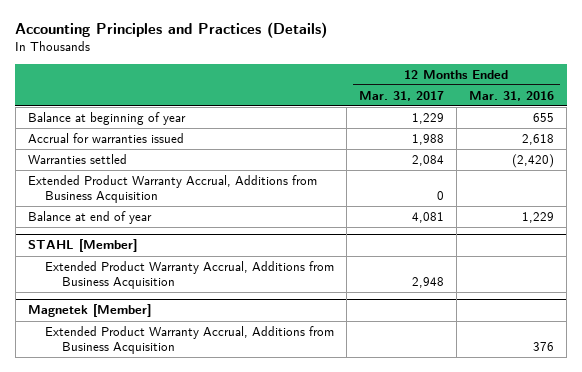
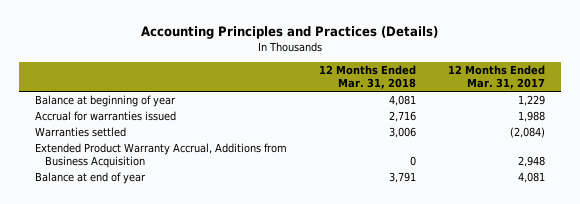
[468,90,554,101] Mar. 31, 2016 -> none
none -> [319,65,417,89] 12 Months Ended Mar. 31, 2018
[27,174,317,203] Extended Product Warranty Accrual, Additions from Business Acquisition -> none
[27,239,137,253] STAHL [Member] -> none
[411,154,444,166] 2,084 -> [510,127,546,139] (2,084)
[27,304,151,318] Magnetek [Member] -> none
[44,325,334,354] Extended Product Warranty Accrual, Additions from Business Acquisition -> none
[27,210,152,224] Balance at end of year -> [34,172,146,185] Balance at end of year

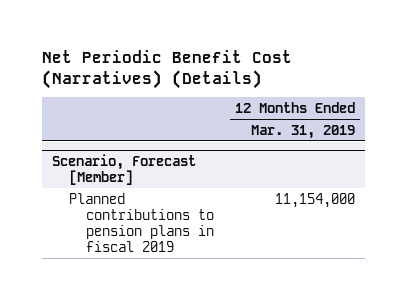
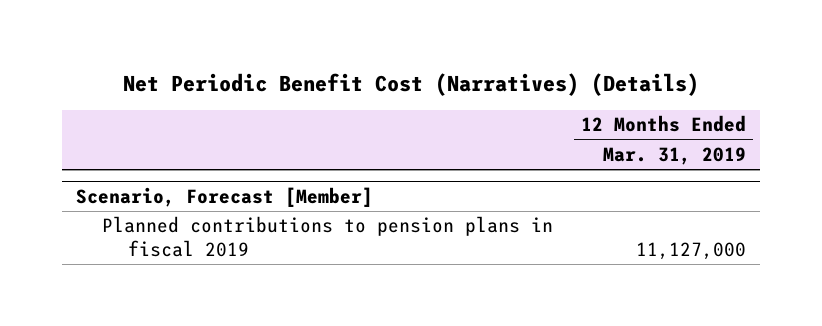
[274,192,355,208] 11,154,000 -> [636,241,747,260] 11,127,000

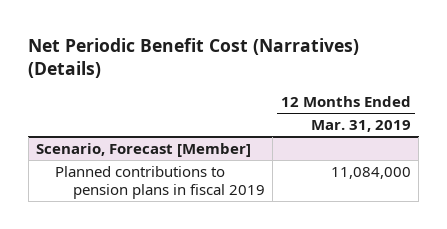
[636,241,747,260] 11,127,000 -> [330,166,411,179] 11,084,000

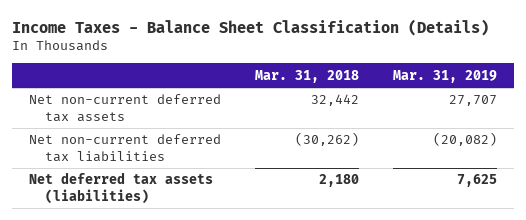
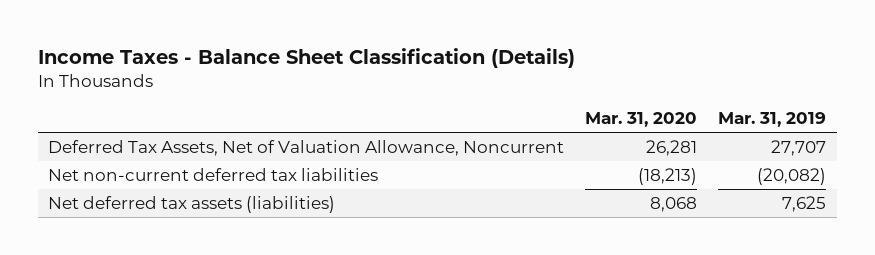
[255,69,360,83] Mar. 31, 2018 -> none
none -> [585,112,698,128] Mar. 31, 2020
[29,94,222,123] Net non-current deferred tax assets -> [48,139,565,156] Deferred Tax Assets, Net of Valuation Allowance, Noncurrent

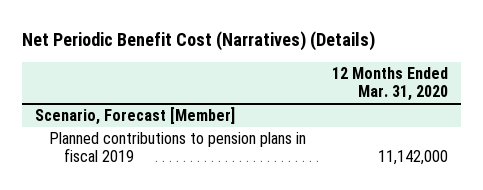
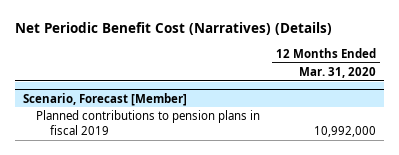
[378,150,449,166] 11,142,000 -> [314,125,377,137] 10,992,000

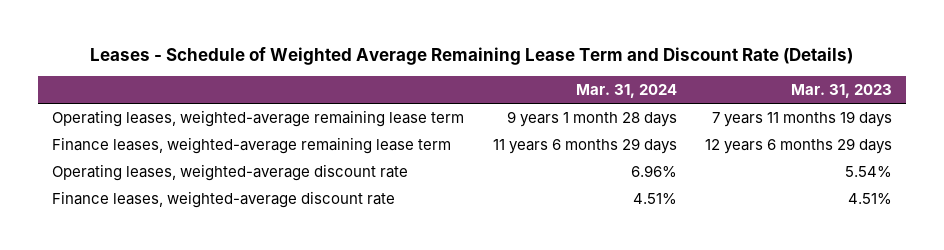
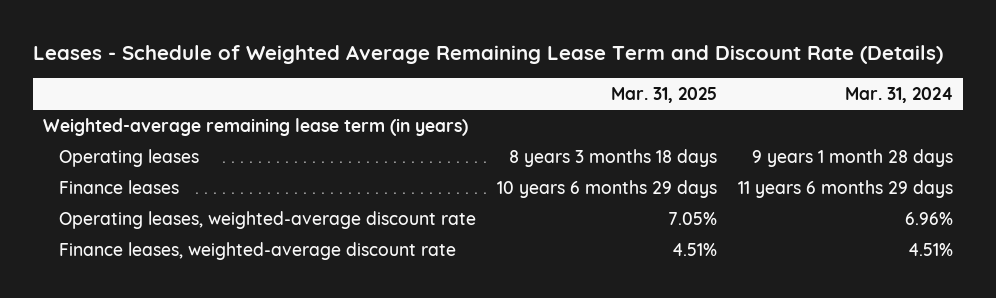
[790,84,892,99] Mar. 31, 2023 -> none
none -> [610,86,717,103] Mar. 31, 2025
none -> [42,117,468,136] Weighted-average remaining lease term (in years)
[52,109,465,127] Operating leases, weighted-average remaining lease term -> [59,148,200,167] Operating leases
[52,136,452,154] Finance leases, weighted-average remaining lease term -> [59,179,180,194] Finance leases

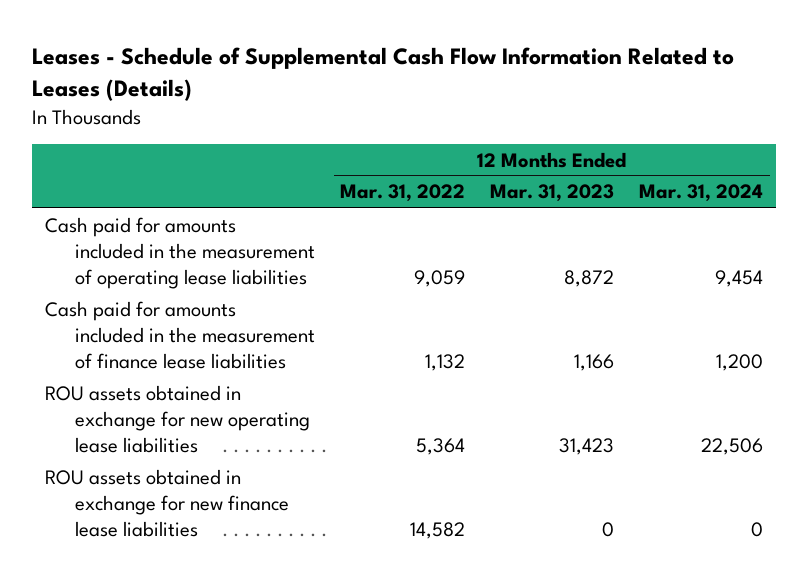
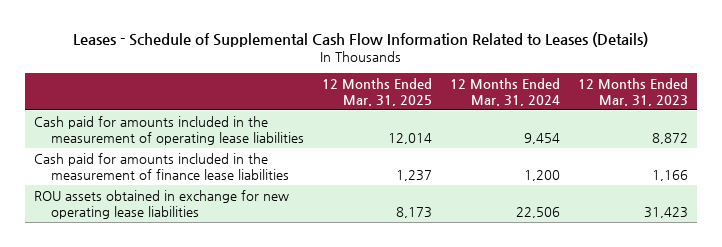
[339,184,465,203] Mar. 31, 2022 -> none
none -> [321,77,432,106] 12 Months Ended Mar. 31, 2025
[44,468,289,537] ROU assets obtained in exchange for new finance lease liabilities -> none

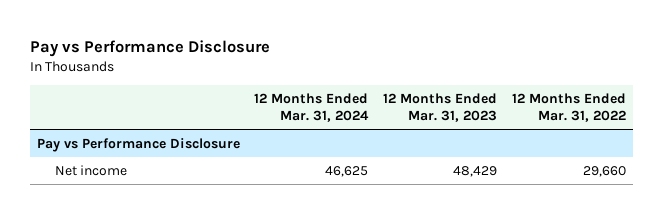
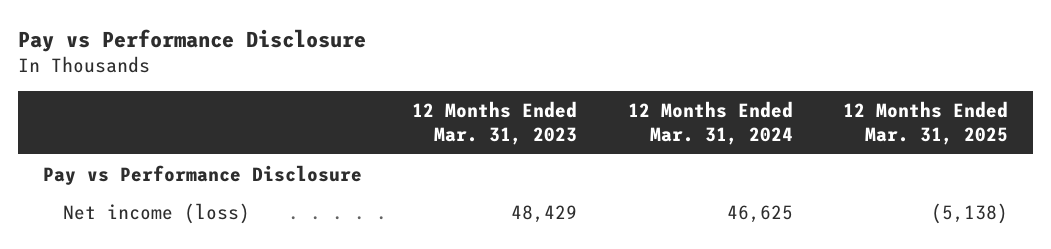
[511,93,626,123] 12 Months Ended Mar. 31, 2022 -> none
none -> [842,100,1008,146] 12 Months Ended Mar. 31, 2025
[55,165,128,177] Net income -> [63,202,251,224] Net income (loss)

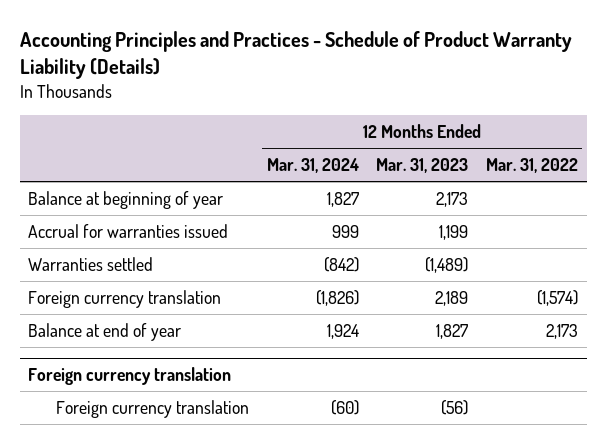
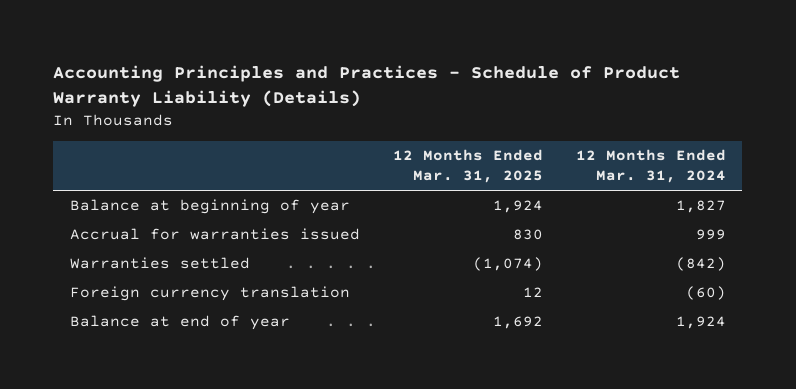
[376,158,469,174] Mar. 31, 2023 -> none
[485,158,578,174] Mar. 31, 2022 -> none
none -> [392,149,543,184] 12 Months Ended Mar. 31, 2025
[28,289,222,308] Foreign currency translation -> none
[28,367,232,386] Foreign currency translation -> none
[28,322,182,341] Balance at end of year -> [69,315,290,331] Balance at end of year

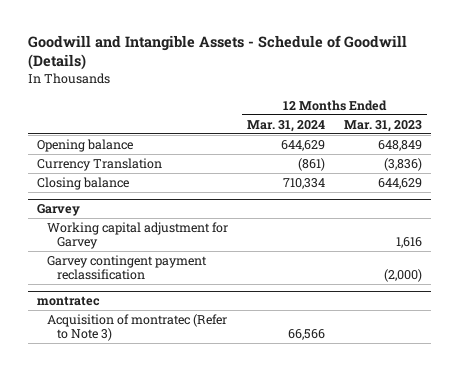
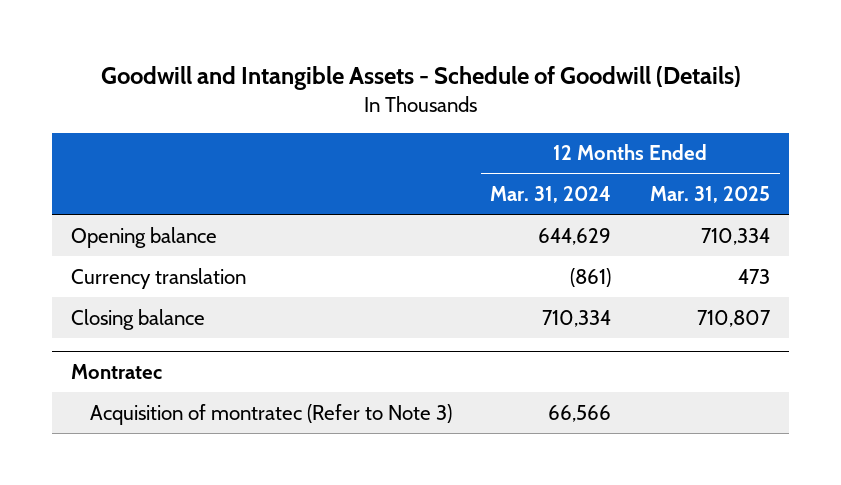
[343,119,422,132] Mar. 31, 2023 -> none
none -> [649,186,770,204] Mar. 31, 2025
[37,157,163,171] Currency Translation -> [71,267,247,289] Currency translation
[37,204,81,217] Garvey -> none
[47,221,229,250] Working capital adjustment for Garvey -> none
[47,254,208,281] Garvey contingent payment reclassification -> none
[37,296,101,307] montratec -> [71,363,163,379] Montratec

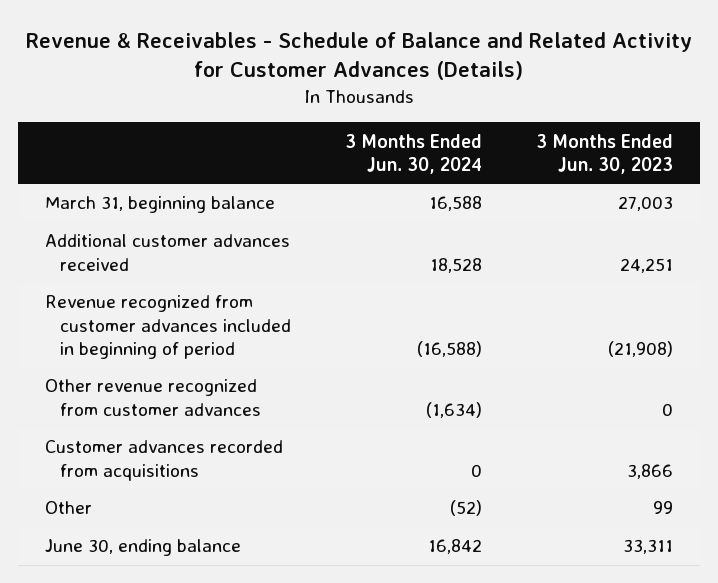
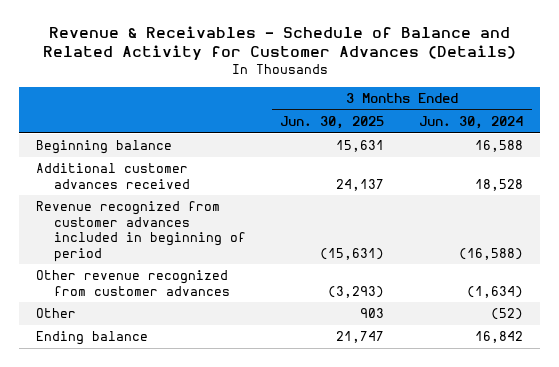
[536,133,674,175] 3 Months Ended Jun. 30, 2023 -> none
none -> [280,116,385,130] Jun. 30, 2025
[45,196,276,214] March 31, beginning balance -> [36,140,173,155] Beginning balance
[45,440,284,481] Customer advances recorded from acquisitions -> none
[45,539,242,557] June 30, ending balance -> [36,331,149,346] Ending balance

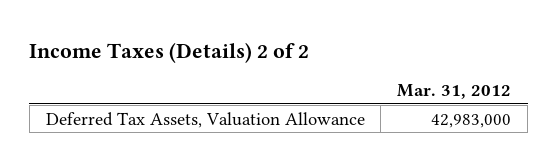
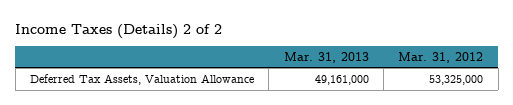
none -> [283,51,369,63] Mar. 31, 2013
[431,113,512,128] 42,983,000 -> [429,74,484,85] 53,325,000

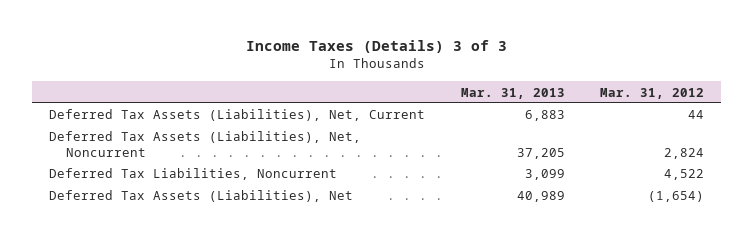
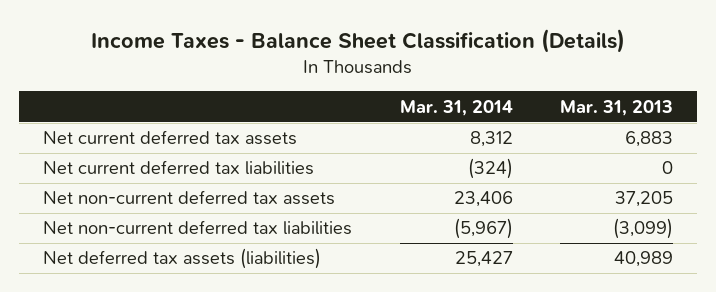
[245,40,507,54] Income Taxes (Details) 3 of 3 -> [91,28,626,53] Income Taxes - Balance Sheet Classification (Details)
[599,87,704,99] Mar. 31, 2012 -> none
none -> [399,99,513,116] Mar. 31, 2014
[49,109,426,122] Deferred Tax Assets (Liabilities), Net, Current -> [42,130,297,146] Net current deferred tax assets
none -> [42,160,314,176] Net current deferred tax liabilities
[49,131,362,157] Deferred Tax Assets (Liabilities), Net, Noncurrent -> [42,190,335,206] Net non-current deferred tax assets
[49,168,338,181] Deferred Tax Liabilities, Noncurrent -> [42,220,352,236] Net non-current deferred tax liabilities
[524,169,565,181] 3,099 -> [613,218,674,240] (3,099)
[49,190,354,203] Deferred Tax Assets (Liabilities), Net -> [42,248,321,270] Net deferred tax assets (liabilities)

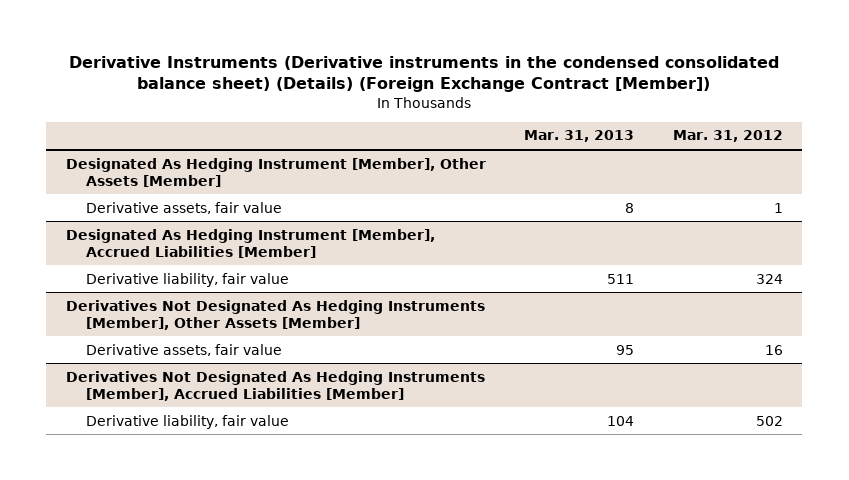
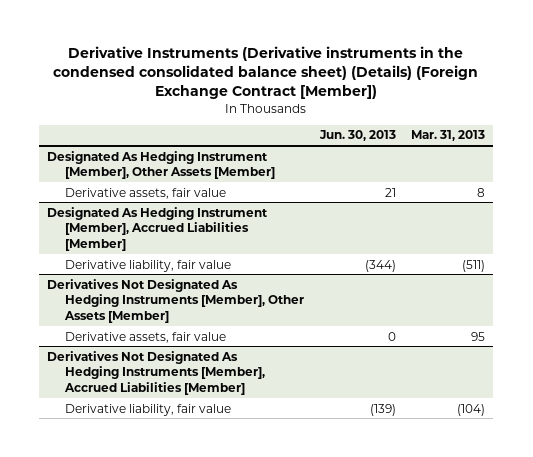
[673,130,784,143] Mar. 31, 2012 -> none
none -> [318,130,396,142] Jun. 30, 2013
[607,273,635,284] 511 -> [462,259,486,272] (511)
[607,415,635,426] 104 -> [457,403,486,416] (104)

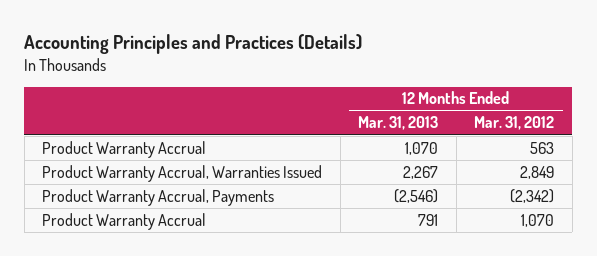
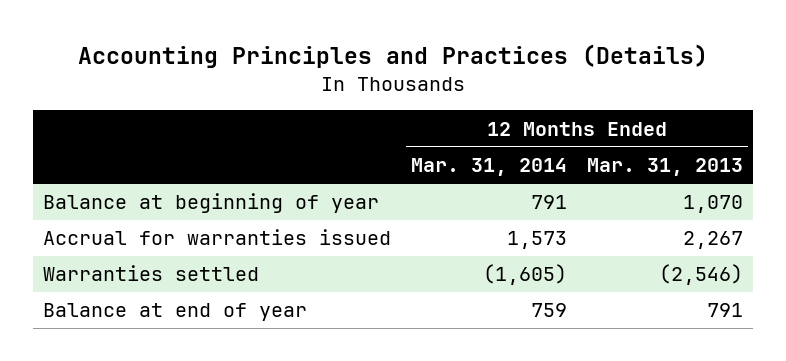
[474,116,555,131] Mar. 31, 2012 -> none
none -> [410,158,567,177] Mar. 31, 2014
[42,140,207,158] Product Warranty Accrual -> [42,193,379,214] Balance at beginning of year
[42,164,323,182] Product Warranty Accrual, Warranties Issued -> [42,229,391,246] Accrual for warranties issued
[42,188,275,206] Product Warranty Accrual, Payments -> [42,265,259,282] Warranties settled
[42,212,207,230] Product Warranty Accrual -> [42,303,307,322] Balance at end of year

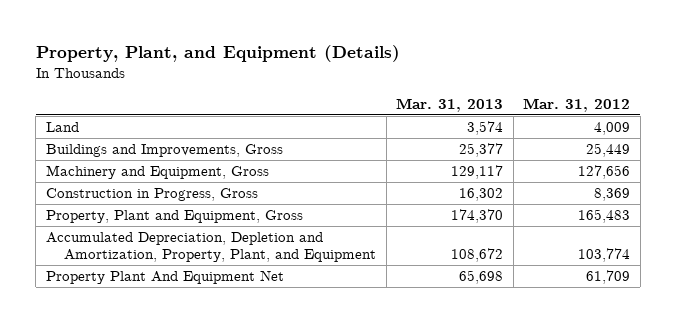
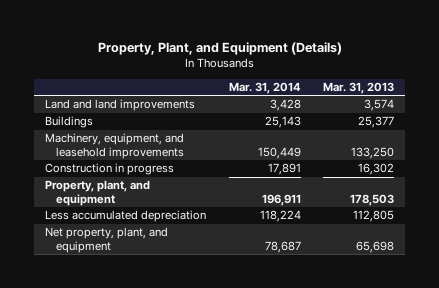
[523,97,631,112] Mar. 31, 2012 -> none
none -> [228,81,301,94] Mar. 31, 2014
[45,122,79,133] Land -> [45,99,196,112] Land and land improvements
[45,144,283,158] Buildings and Improvements, Gross -> [45,116,94,129] Buildings
[45,165,269,180] Machinery and Equipment, Gross -> [45,133,185,159] Machinery, equipment, and leasehold improvements
[451,165,504,180] 129,117 -> [351,146,395,159] 133,250
[45,188,258,202] Construction in Progress, Gross -> [45,163,175,176] Construction in progress
[45,210,303,224] Property, Plant and Equipment, Gross -> [45,180,151,206] Property, plant, and equipment
[451,209,504,224] 174,370 -> [350,193,395,206] 178,503
[45,232,377,263] Accumulated Depreciation, Depletion and Amortization, Property, Plant, and Equipment -> [45,210,207,223] Less accumulated depreciation
[451,248,504,263] 108,672 -> [353,210,395,223] 112,805
[45,270,284,285] Property Plant And Equipment Net -> [45,227,169,253] Net property, plant, and equipment

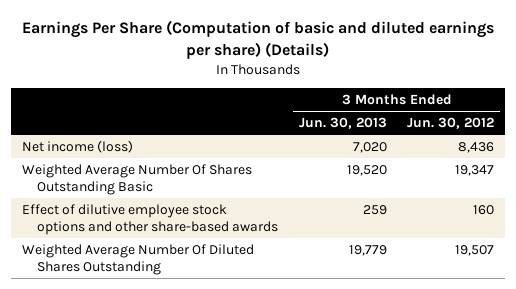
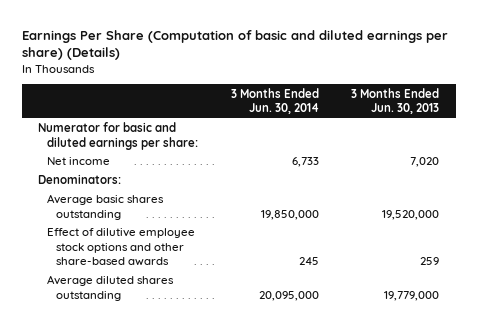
[407,117,495,130] Jun. 30, 2012 -> none
none -> [230,87,319,115] 3 Months Ended Jun. 30, 2014
none -> [38,122,199,150] Numerator for basic and diluted earnings per share:
[21,139,133,153] Net income (loss) -> [47,157,111,166] Net income
none -> [38,174,122,185] Denominators:
[21,163,252,196] Weighted Average Number Of Shares Outstanding Basic -> [47,194,165,220] Average basic shares outstanding
[346,164,387,176] 19,520 -> [382,209,440,220] 19,520,000
[21,243,254,276] Weighted Average Number Of Diluted Shares Outstanding -> [47,275,175,301] Average diluted shares outstanding
[348,244,387,256] 19,779 -> [384,290,440,301] 19,779,000

